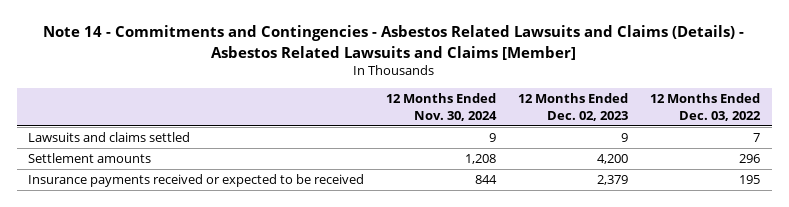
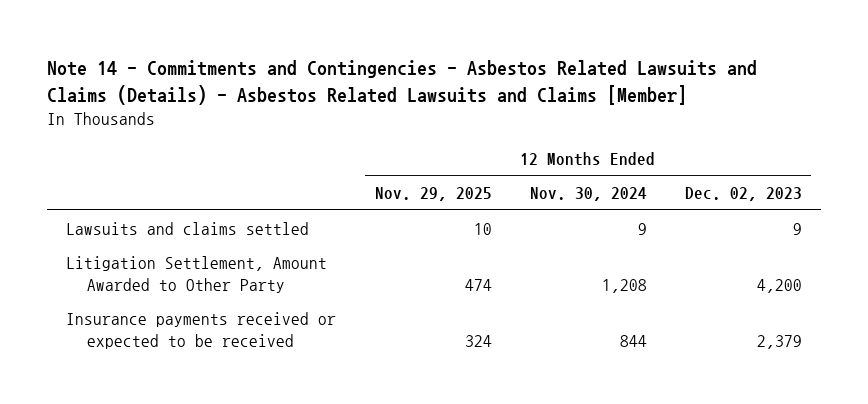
[650,93,762,121] 12 Months Ended Dec. 03, 2022 -> none
none -> [374,187,492,202] Nov. 29, 2025
[28,152,152,163] Settlement amounts -> [66,255,328,293] Litigation Settlement, Amount Awarded to Other Party

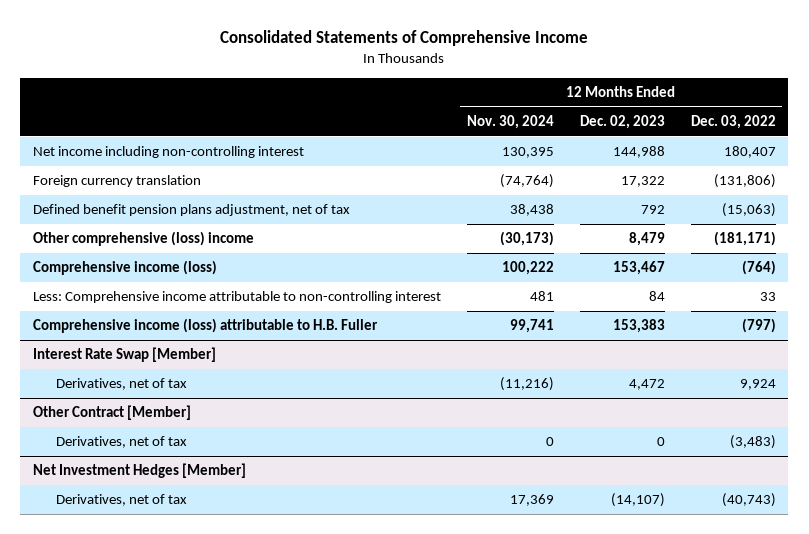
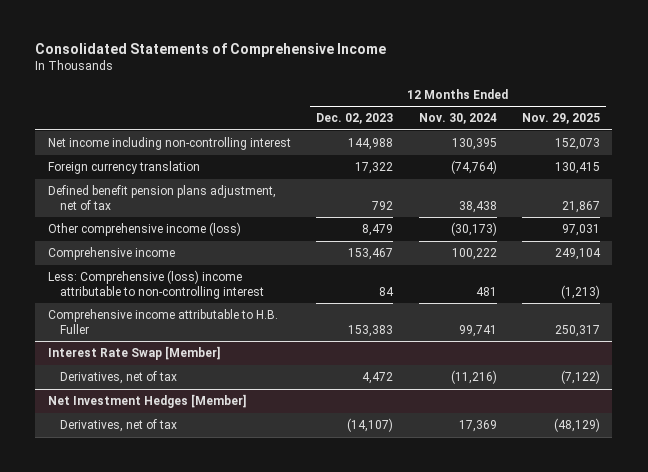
[690,115,776,130] Dec. 03, 2022 -> none
none -> [521,113,600,125] Nov. 29, 2025
[33,231,255,247] Other comprehensive (loss) income -> [47,222,241,237] Other comprehensive income (loss)
[33,260,218,276] Comprehensive income (loss) -> [47,247,175,261] Comprehensive income
[33,291,442,304] Less: Comprehensive income attributable to non-controlling interest -> [47,270,264,299] Less: Comprehensive (loss) income attributable to non-controlling interest
[33,318,379,334] Comprehensive income (loss) attributable to H.B. Fuller -> [47,309,278,334] Comprehensive income attributable to H.B. Fuller
[33,405,192,421] Other Contract [Member] -> none
[55,436,187,449] Derivatives, net of tax -> none

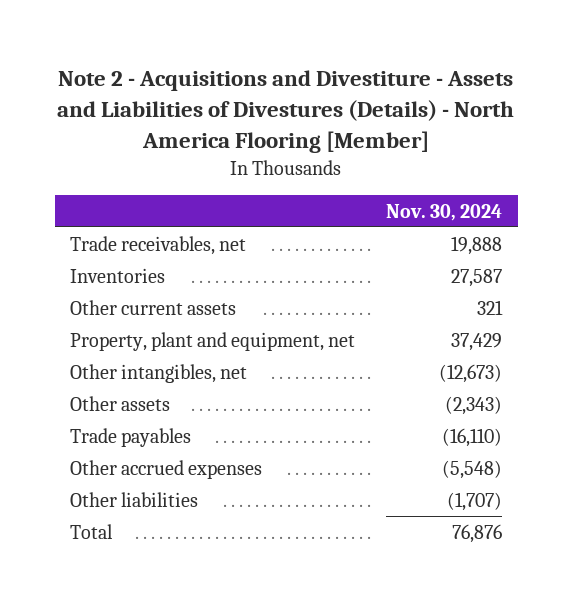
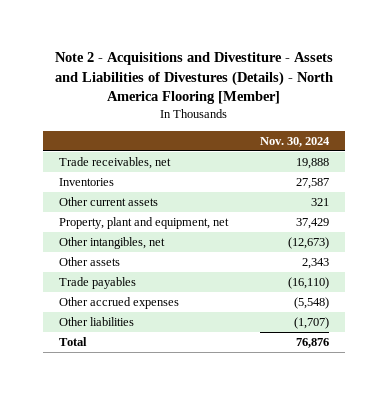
[445,395,503,415] (2,343) -> [301,258,329,270] 2,343

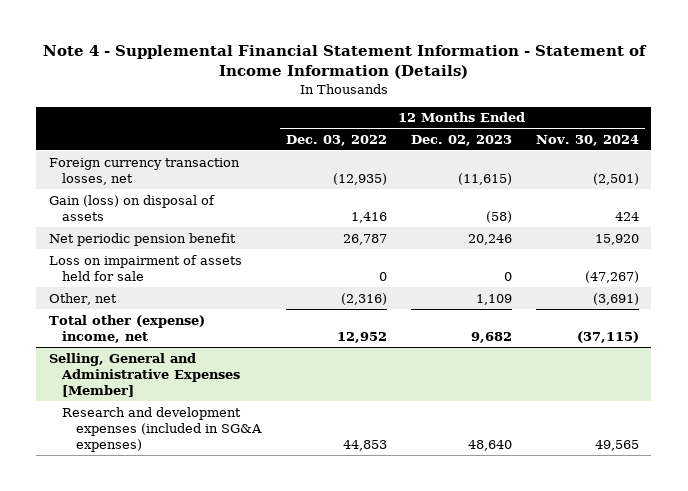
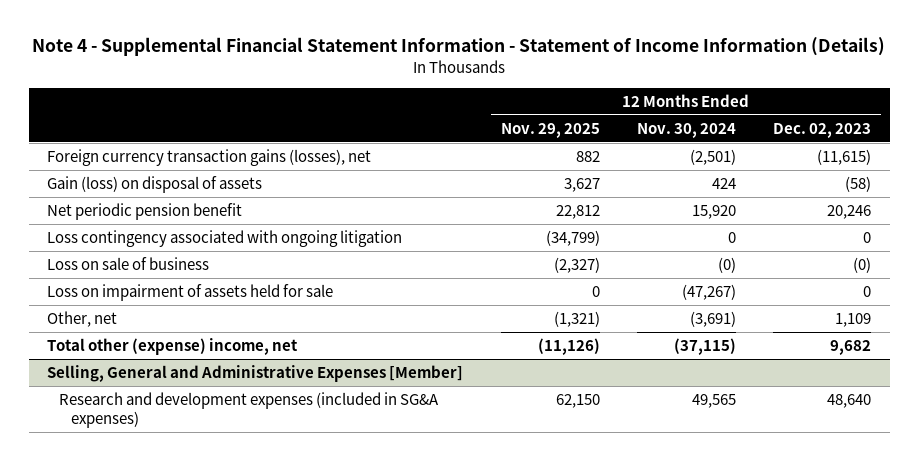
[285,134,387,146] Dec. 03, 2022 -> none
none -> [500,122,600,138] Nov. 29, 2025
[48,157,240,185] Foreign currency transaction losses, net -> [47,148,372,166] Foreign currency transaction gains (losses), net
none -> [47,229,403,247] Loss contingency associated with ongoing litigation
none -> [47,256,210,270] Loss on sale of business

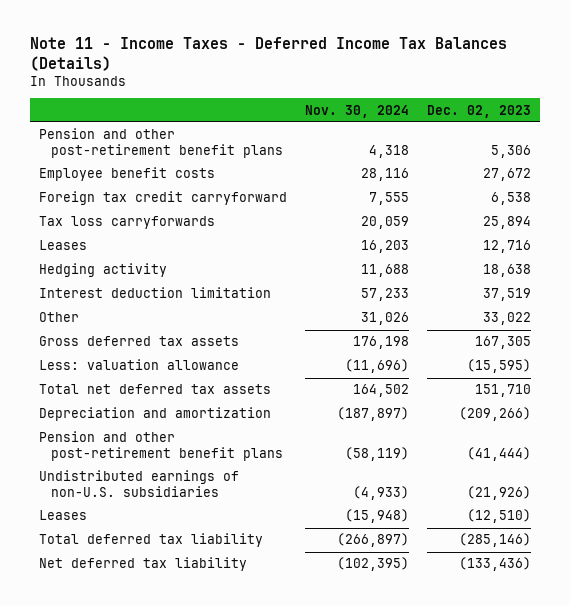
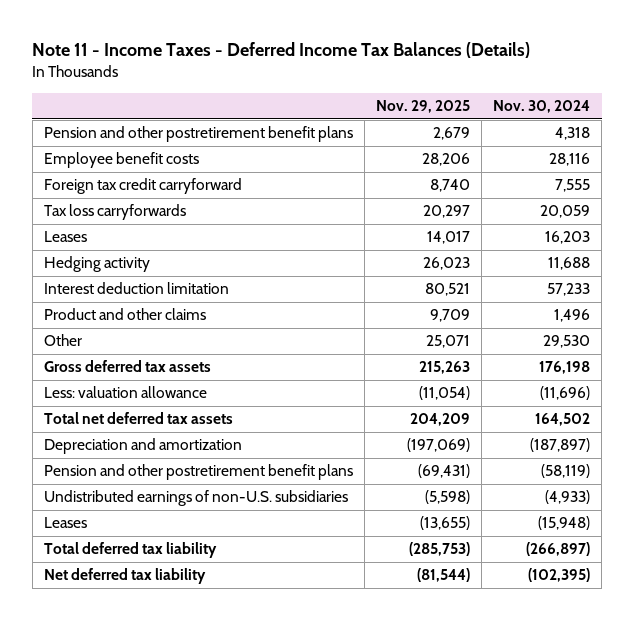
[427,104,532,118] Dec. 02, 2023 -> none
none -> [376,100,471,114] Nov. 29, 2025
[39,128,284,158] Pension and other post-retirement benefit plans -> [43,126,353,143] Pension and other postretirement benefit plans
none -> [43,308,206,321] Product and other claims
[361,312,410,326] 31,026 -> [543,335,591,349] 29,530
[39,431,284,461] Pension and other post-retirement benefit plans -> [43,464,353,481] Pension and other postretirement benefit plans

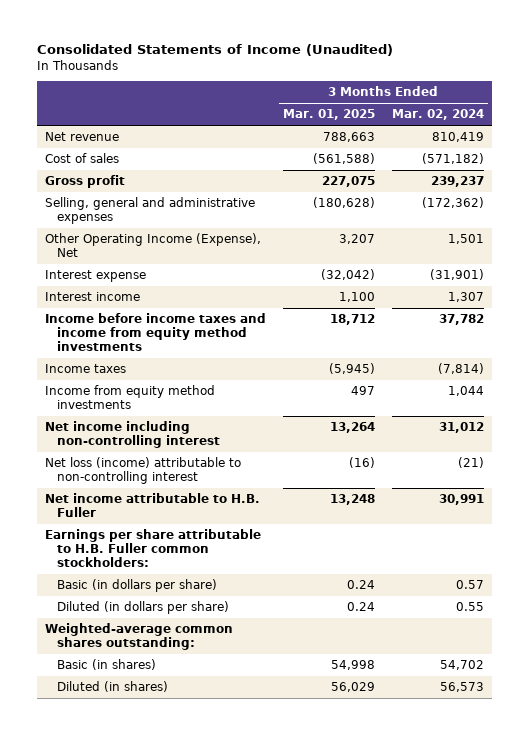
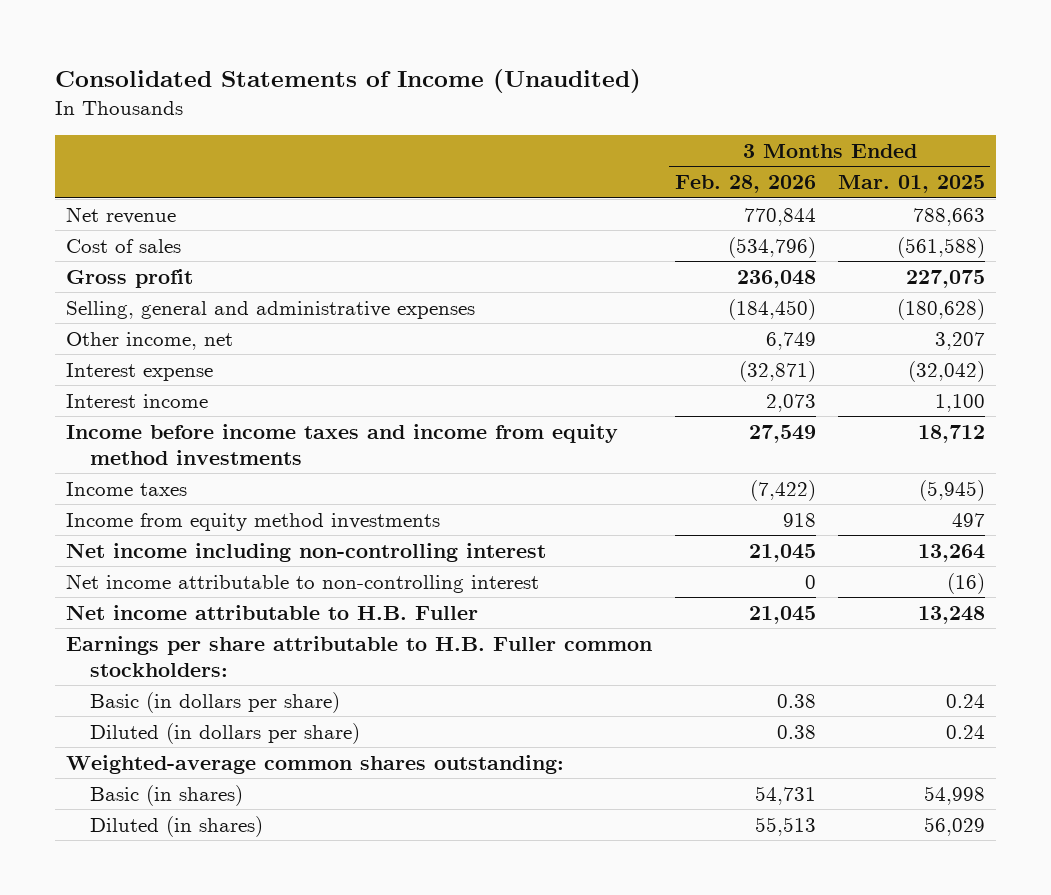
[391,109,484,121] Mar. 02, 2024 -> none
none -> [674,175,816,194] Feb. 28, 2026
[45,233,262,258] Other Operating Income (Expense), Net -> [66,331,234,350] Other income, net
[45,457,242,485] Net loss (income) attributable to non-controlling interest -> [66,573,540,593] Net income attributable to non-controlling interest

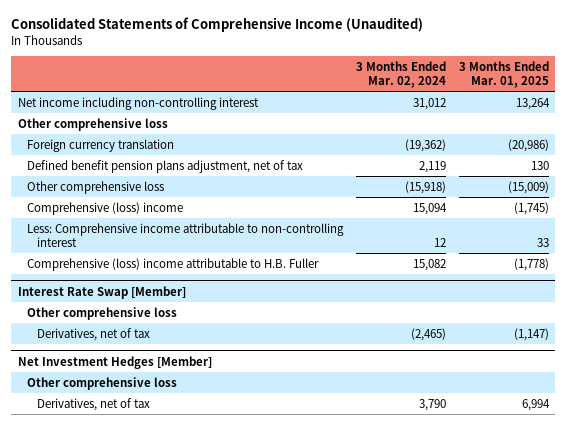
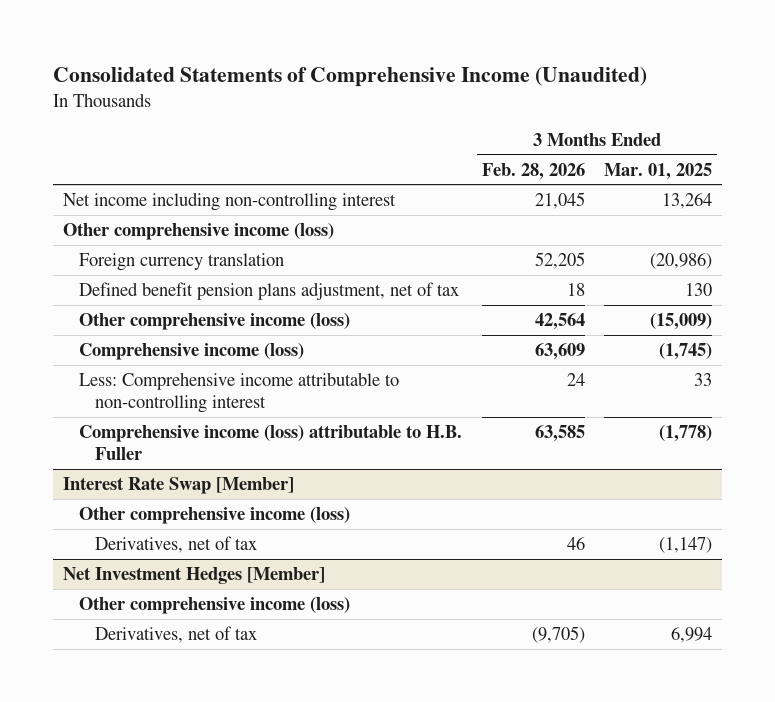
[355,60,446,88] 3 Months Ended Mar. 02, 2024 -> none
none -> [481,162,585,180] Feb. 28, 2026
[17,117,168,131] Other comprehensive loss -> [62,222,334,240] Other comprehensive income (loss)
[27,180,165,194] Other comprehensive loss -> [78,312,350,330] Other comprehensive income (loss)
[27,201,184,215] Comprehensive (loss) income -> [78,342,304,360] Comprehensive income (loss)
[27,257,320,271] Comprehensive (loss) income attributable to H.B. Fuller -> [78,424,462,461] Comprehensive income (loss) attributable to H.B. Fuller
[27,306,178,320] Other comprehensive loss -> [78,506,350,524] Other comprehensive income (loss)
[27,376,178,390] Other comprehensive loss -> [78,596,350,614] Other comprehensive income (loss)

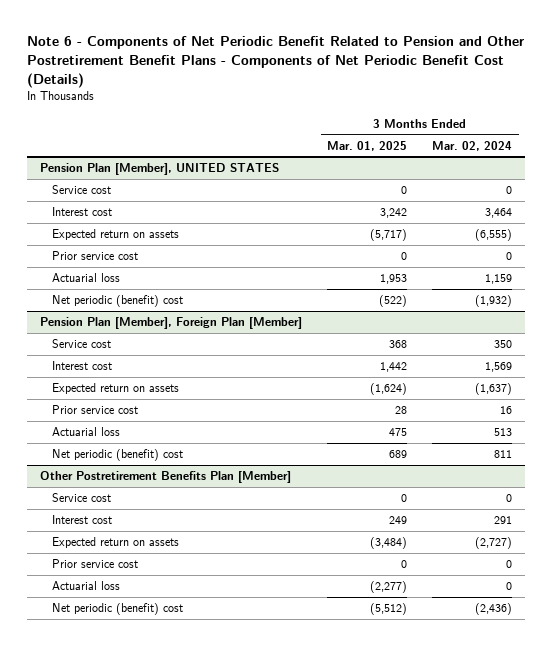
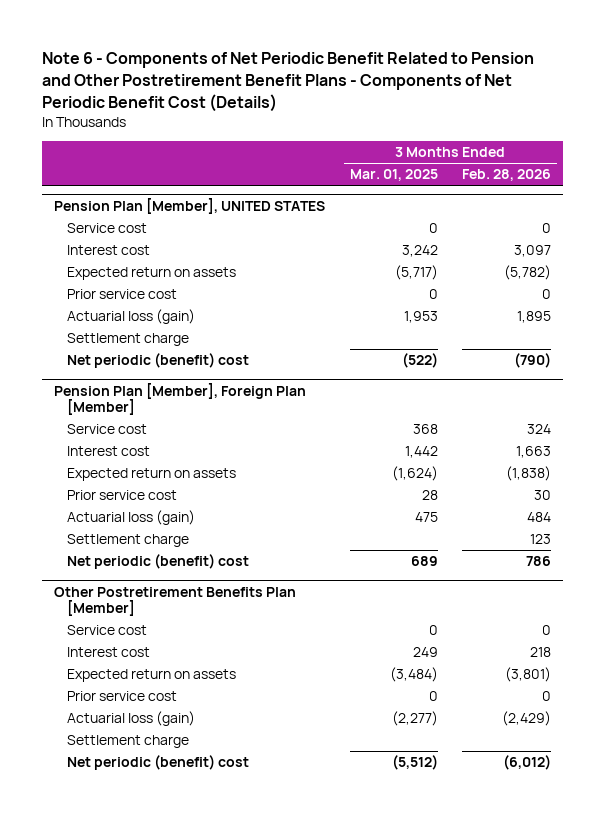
[432,140,513,151] Mar. 02, 2024 -> none
none -> [462,169,552,182] Feb. 28, 2026
[52,273,121,283] Actuarial loss -> [66,309,195,325] Actuarial loss (gain)
none -> [66,333,189,347] Settlement charge
[52,427,121,437] Actuarial loss -> [66,510,195,526] Actuarial loss (gain)
none -> [66,534,189,548] Settlement charge
[52,581,121,591] Actuarial loss -> [66,711,195,727] Actuarial loss (gain)
none -> [66,735,189,749] Settlement charge

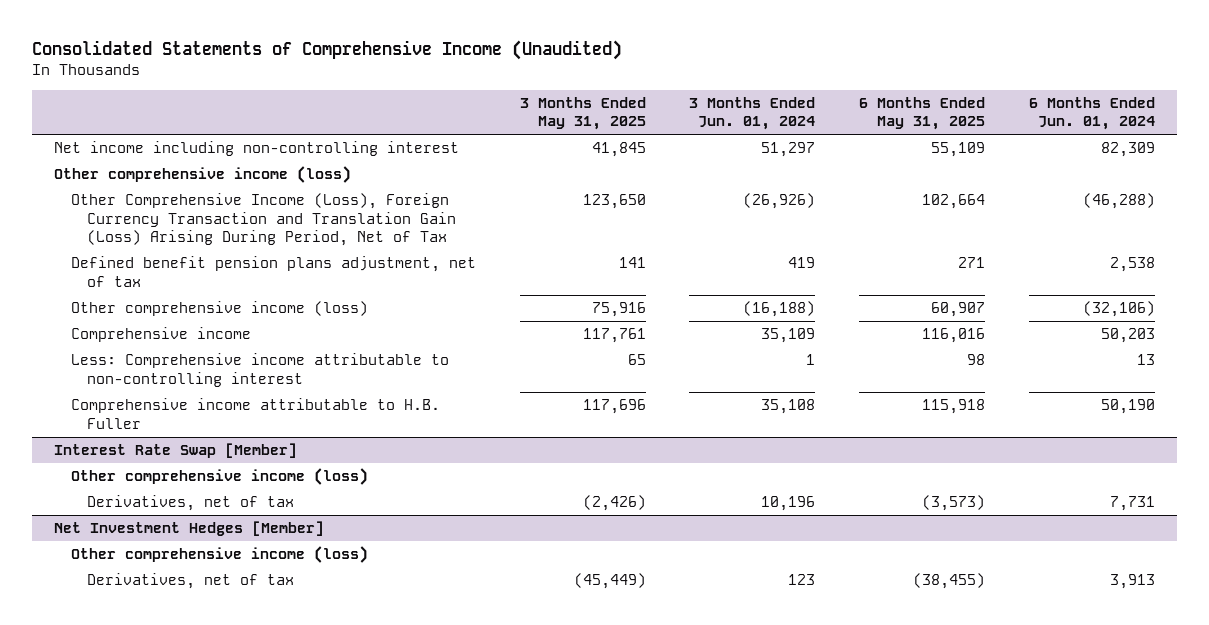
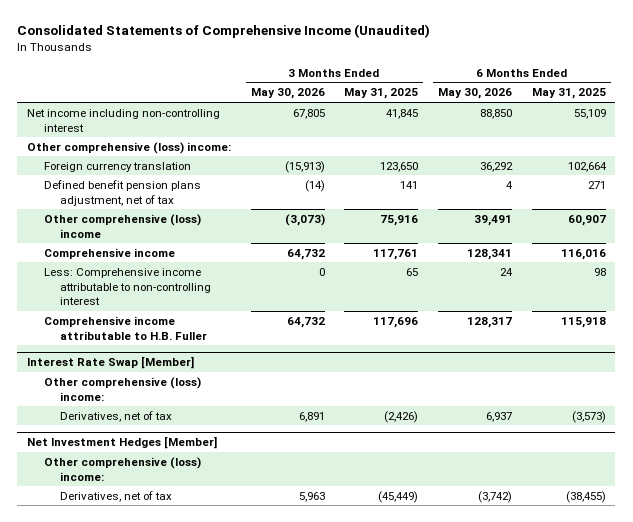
[689,96,816,131] 3 Months Ended Jun. 01, 2024 -> none
[1028,96,1155,131] 6 Months Ended Jun. 01, 2024 -> none
none -> [250,88,325,100] May 30, 2026
none -> [437,88,512,100] May 30, 2026
[54,166,352,184] Other comprehensive income (loss) -> [27,141,232,154] Other comprehensive (loss) income:
[70,193,457,247] Other Comprehensive Income (Loss), Foreign Currency Transaction and Translation Gain (Loss) Arising During Period, Net of Tax -> [43,161,191,172] Foreign currency translation
[70,301,368,317] Other comprehensive income (loss) -> [43,213,201,238] Other comprehensive (loss) income
[70,468,368,486] Other comprehensive income (loss) -> [43,376,201,401] Other comprehensive (loss) income:
[70,546,368,564] Other comprehensive income (loss) -> [43,456,201,481] Other comprehensive (loss) income:

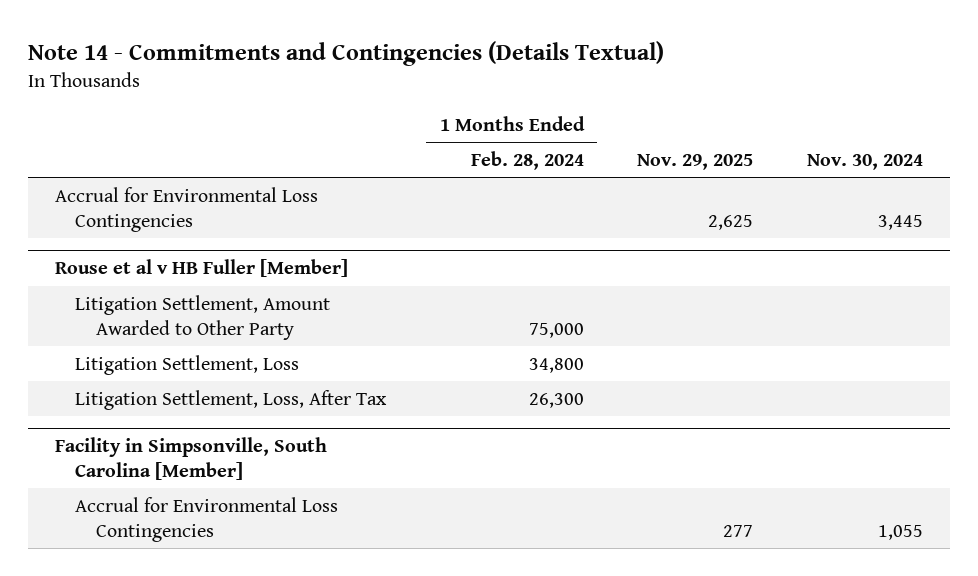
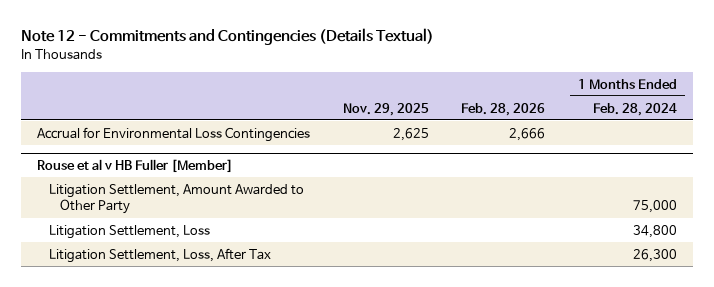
[28,40,665,66] Note 14 - Commitments and Contingencies (Details Textual) -> [20,27,434,45] Note 12 - Commitments and Contingencies (Details Textual)
[806,154,923,171] Nov. 30, 2024 -> none
none -> [461,102,546,116] Feb. 28, 2026
[54,437,327,481] Facility in Simpsonville, South Carolina [Member] -> none
[75,496,339,542] Accrual for Environmental Loss Contingencies -> none

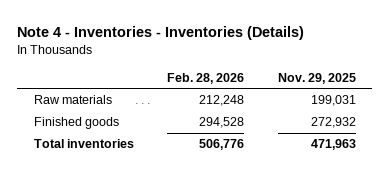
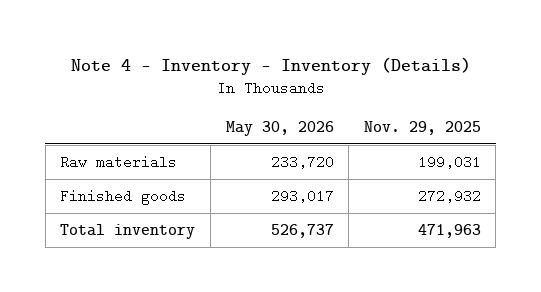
[17,25,305,40] Note 4 - Inventories - Inventories (Details) -> [70,56,471,75] Note 4 - Inventory - Inventory (Details)
[167,72,245,84] Feb. 28, 2026 -> none
none -> [225,120,334,136] May 30, 2026
[33,139,134,149] Total inventories -> [60,223,196,239] Total inventory

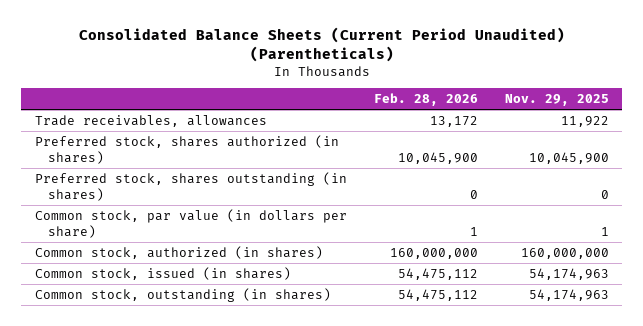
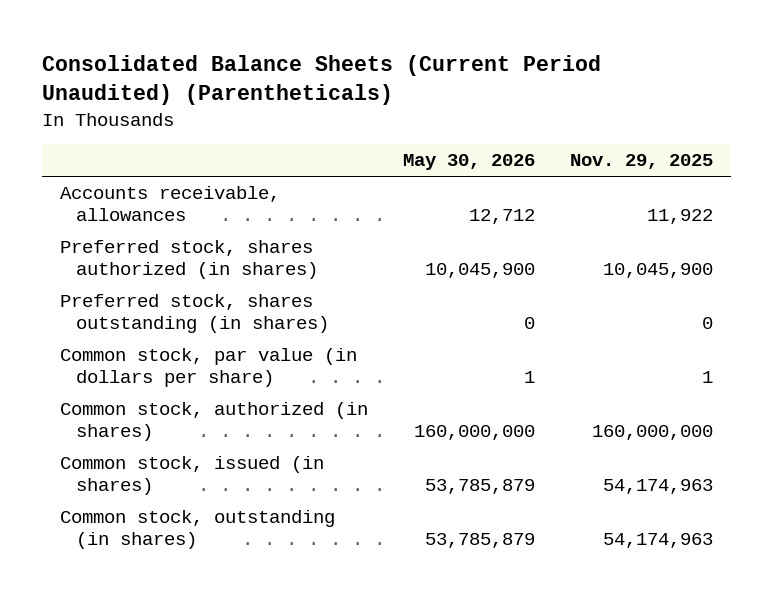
[373,93,478,107] Feb. 28, 2026 -> none
none -> [402,154,535,171] May 30, 2026
[34,114,267,127] Trade receivables, allowances -> [59,186,280,222] Accounts receivable, allowances

